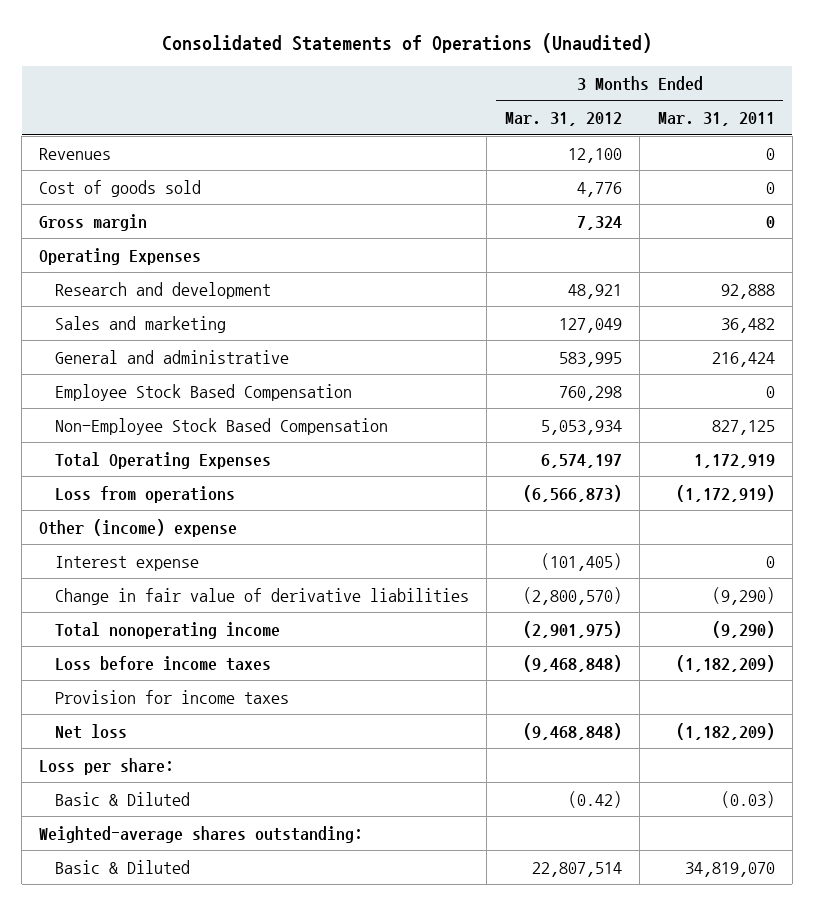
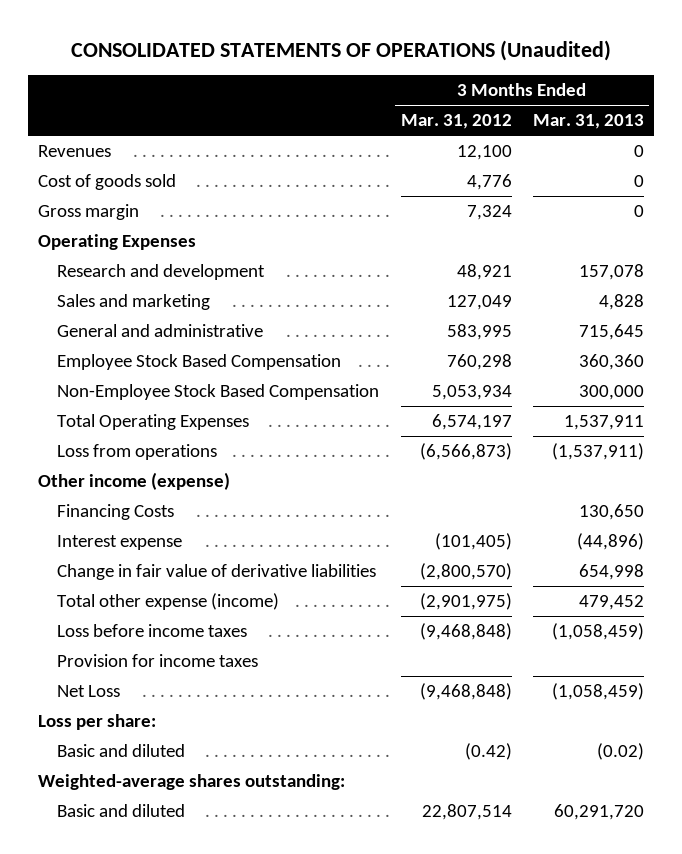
[161,32,652,53] Consolidated Statements of Operations (Unaudited) -> [70,39,611,61] CONSOLIDATED STATEMENTS OF OPERATIONS (Unaudited)
[657,112,775,127] Mar. 31, 2011 -> none
none -> [532,114,644,130] Mar. 31, 2013
[39,518,238,537] Other (income) expense -> [38,472,231,491] Other income (expense)
none -> [57,504,175,521] Financing Costs
[55,621,281,639] Total nonoperating income -> [57,593,280,611] Total other expense (income)
[55,723,128,739] Net loss -> [57,685,121,698] Net Loss
[55,791,191,806] Basic & Diluted -> [57,744,186,758] Basic and diluted
[55,859,191,874] Basic & Diluted -> [57,804,186,818] Basic and diluted

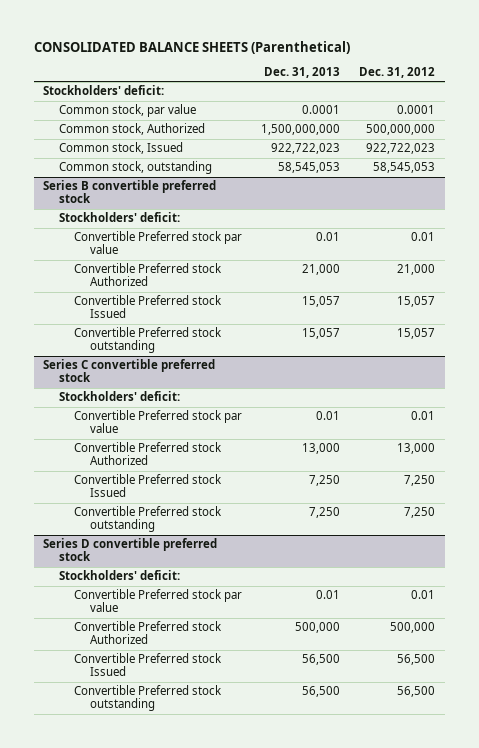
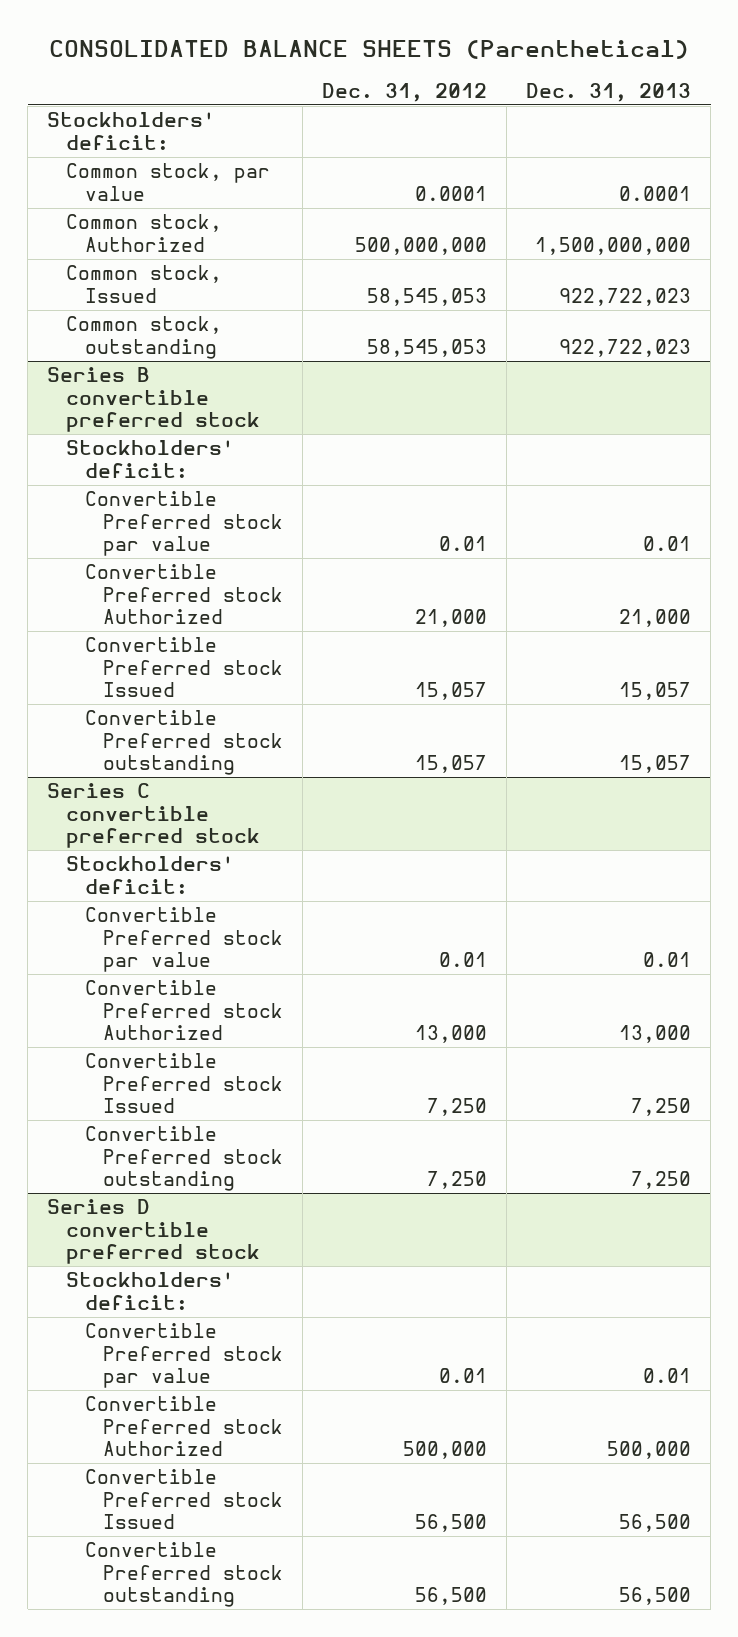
[366,143,436,155] 922,722,023 -> [367,287,488,306] 58,545,053
[278,162,341,174] 58,545,053 -> [559,338,692,357] 922,722,023

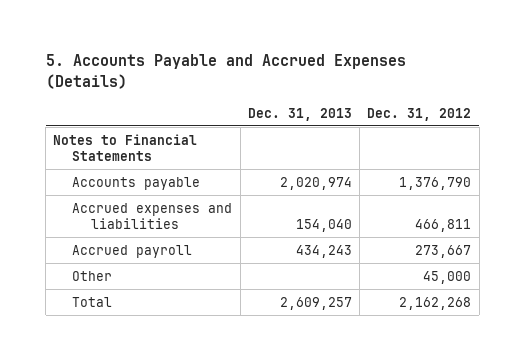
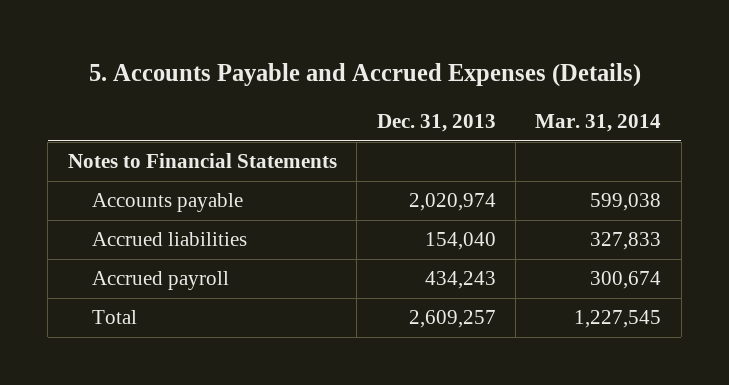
[367,107,472,121] Dec. 31, 2012 -> none
none -> [535,114,662,133] Mar. 31, 2014
[72,202,233,229] Accrued expenses and liabilities -> [91,232,247,247] Accrued liabilities
[72,270,113,281] Other -> none

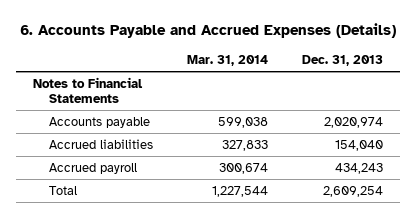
[88,62,641,87] 5. Accounts Payable and Accrued Expenses (Details) -> [19,23,396,39] 6. Accounts Payable and Accrued Expenses (Details)
[408,310,496,329] 2,609,257 -> [322,185,383,197] 2,609,254
[574,310,662,329] 1,227,545 -> [212,185,269,197] 1,227,544

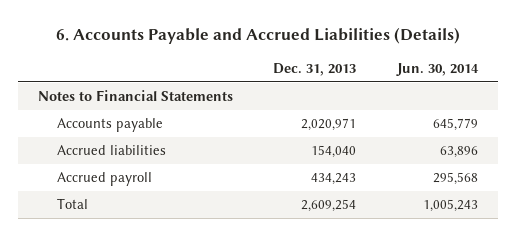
[19,23,396,39] 6. Accounts Payable and Accrued Expenses (Details) -> [55,27,460,45] 6. Accounts Payable and Accrued Liabilities (Details)
[187,54,269,66] Mar. 31, 2014 -> none
none -> [395,62,479,76] Jun. 30, 2014
[323,116,383,128] 2,020,974 -> [301,118,357,132] 2,020,971

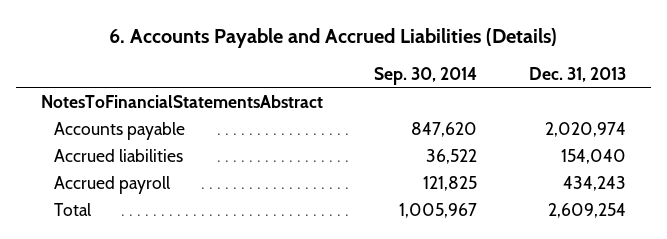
[395,62,479,76] Jun. 30, 2014 -> none
none -> [374,66,478,85] Sep. 30, 2014
[37,90,233,102] Notes to Financial Statements -> [41,94,324,108] NotesToFinancialStatementsAbstract
[301,118,357,132] 2,020,971 -> [544,121,626,137] 2,020,974

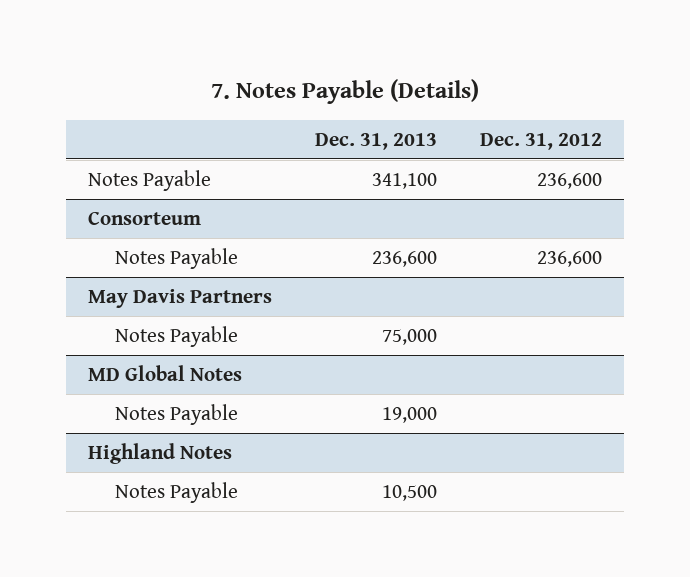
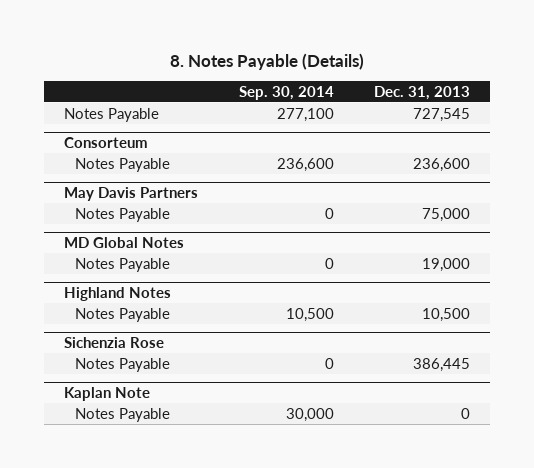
[211,79,480,105] 7. Notes Payable (Details) -> [170,52,365,70] 8. Notes Payable (Details)
[480,132,603,150] Dec. 31, 2012 -> none
none -> [238,85,334,100] Sep. 30, 2014
[372,173,438,190] 341,100 -> [413,107,471,122] 727,545
none -> [64,336,165,348] Sichenzia Rose
none -> [74,357,170,372] Notes Payable
none -> [64,386,151,401] Kaplan Note
none -> [74,407,170,422] Notes Payable

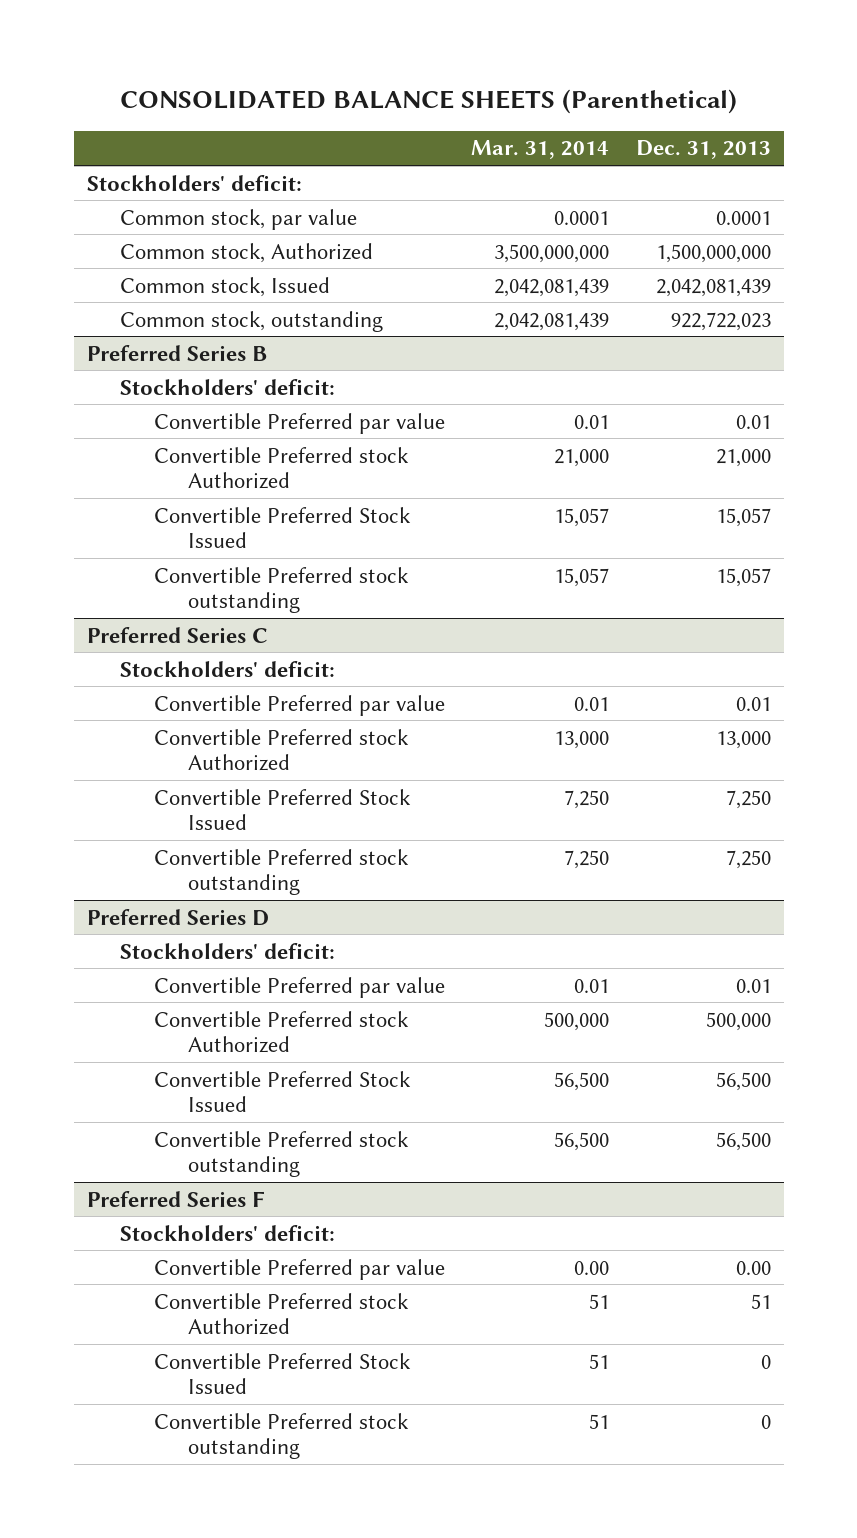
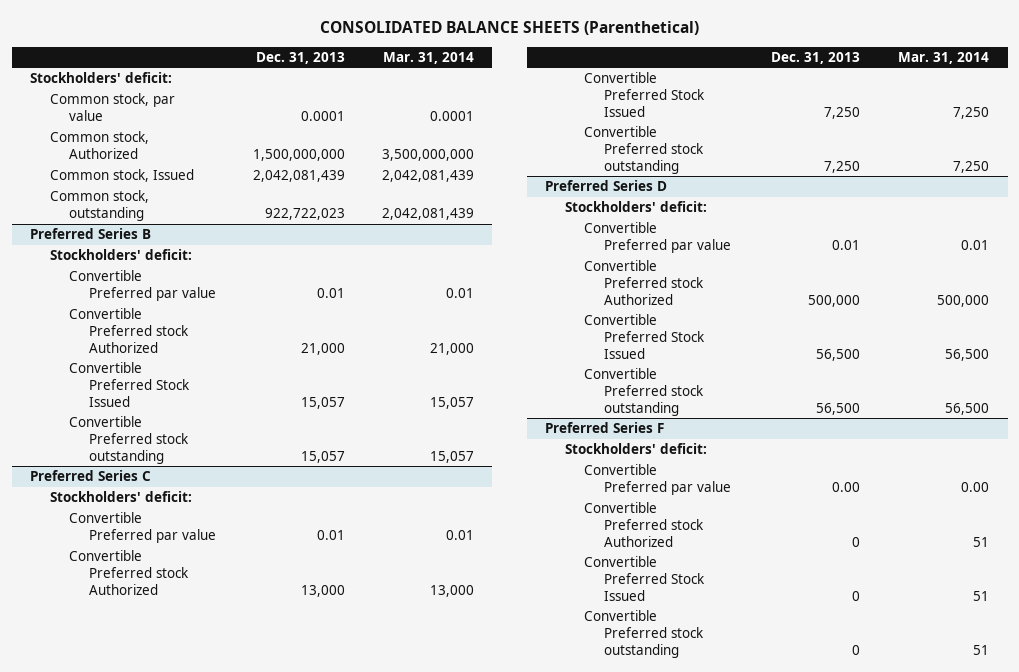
[750,1293,771,1309] 51 -> [851,536,860,547] 0

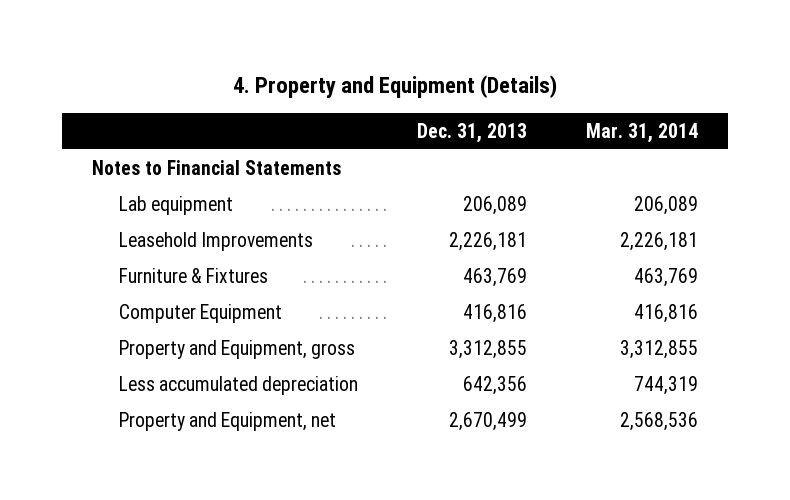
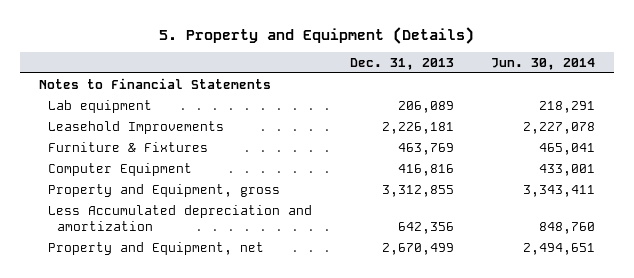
[232,74,557,98] 4. Property and Equipment (Details) -> [158,26,474,44] 5. Property and Equipment (Details)
[586,122,699,143] Mar. 31, 2014 -> none
none -> [491,58,596,71] Jun. 30, 2014
[118,376,358,396] Less accumulated depreciation -> [47,204,312,232] Less Accumulated depreciation and amortization

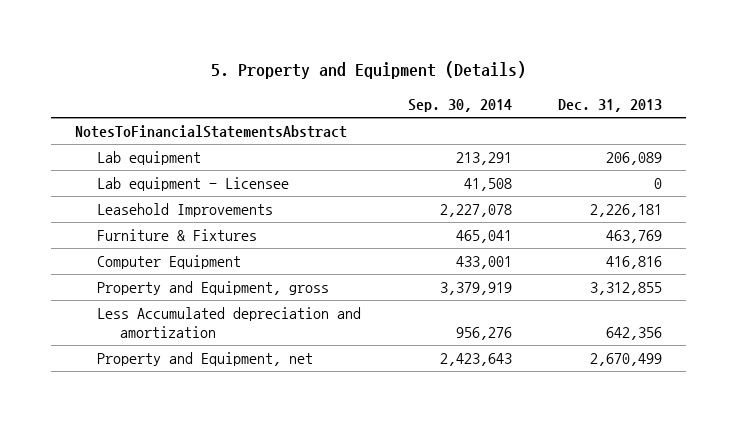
[491,58,596,71] Jun. 30, 2014 -> none
none -> [407,99,512,113] Sep. 30, 2014
[38,77,271,89] Notes to Financial Statements -> [74,125,347,139] NotesToFinancialStatementsAbstract
none -> [97,177,290,192] Lab equipment - Licensee

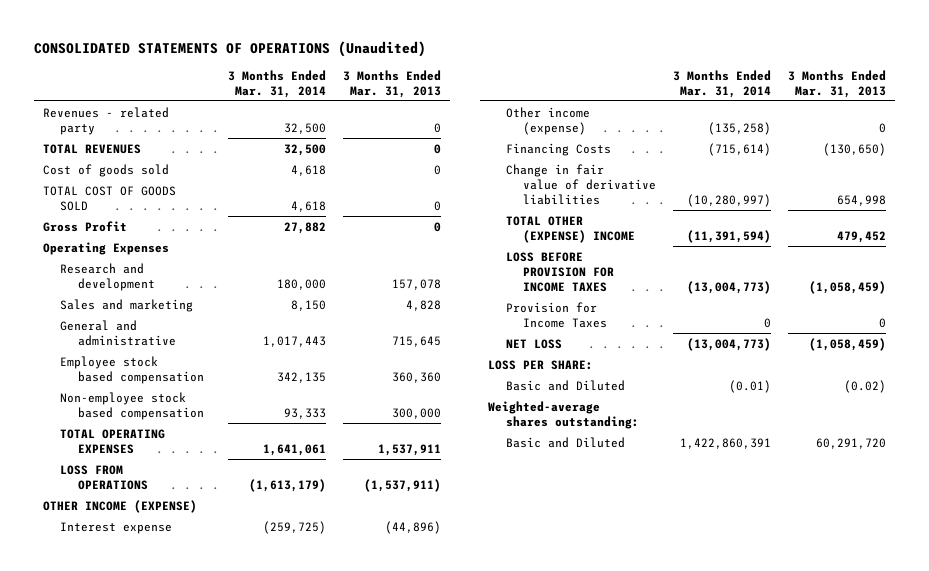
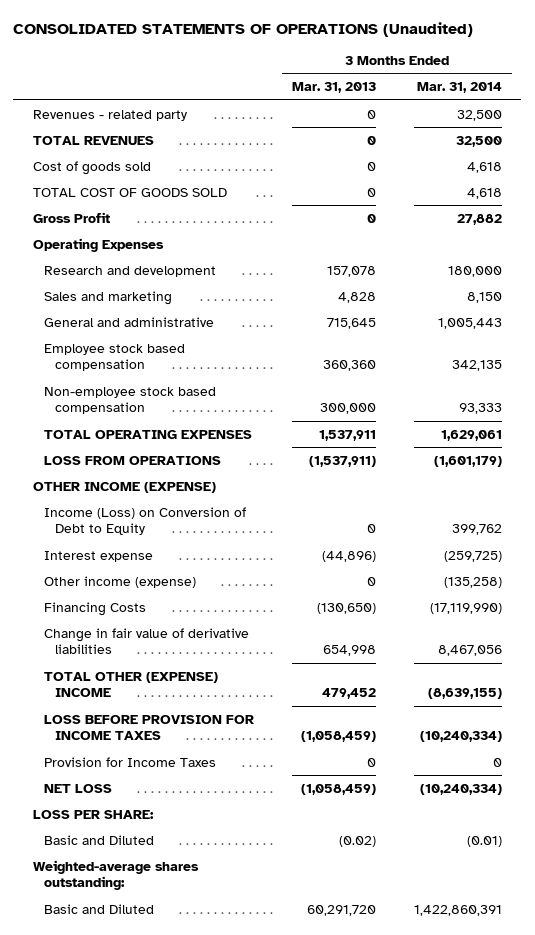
[262,335,326,347] 1,017,443 -> [438,317,503,329] 1,005,443
[262,443,326,456] 1,641,061 -> [441,429,503,441] 1,629,061
[248,478,326,492] (1,613,179) -> [434,455,503,467] (1,601,179)
none -> [43,506,246,536] Income (Loss) on Conversion of Debt to Equity
[708,142,772,156] (715,614) -> [430,602,503,614] (17,119,990)
[687,193,772,207] (10,280,997) -> [438,645,503,657] 8,467,056
[687,229,772,243] (11,391,594) -> [428,688,503,700] (8,639,155)
[687,280,772,294] (13,004,773) -> [420,731,503,743] (10,240,334)
[687,337,772,351] (13,004,773) -> [420,783,503,795] (10,240,334)

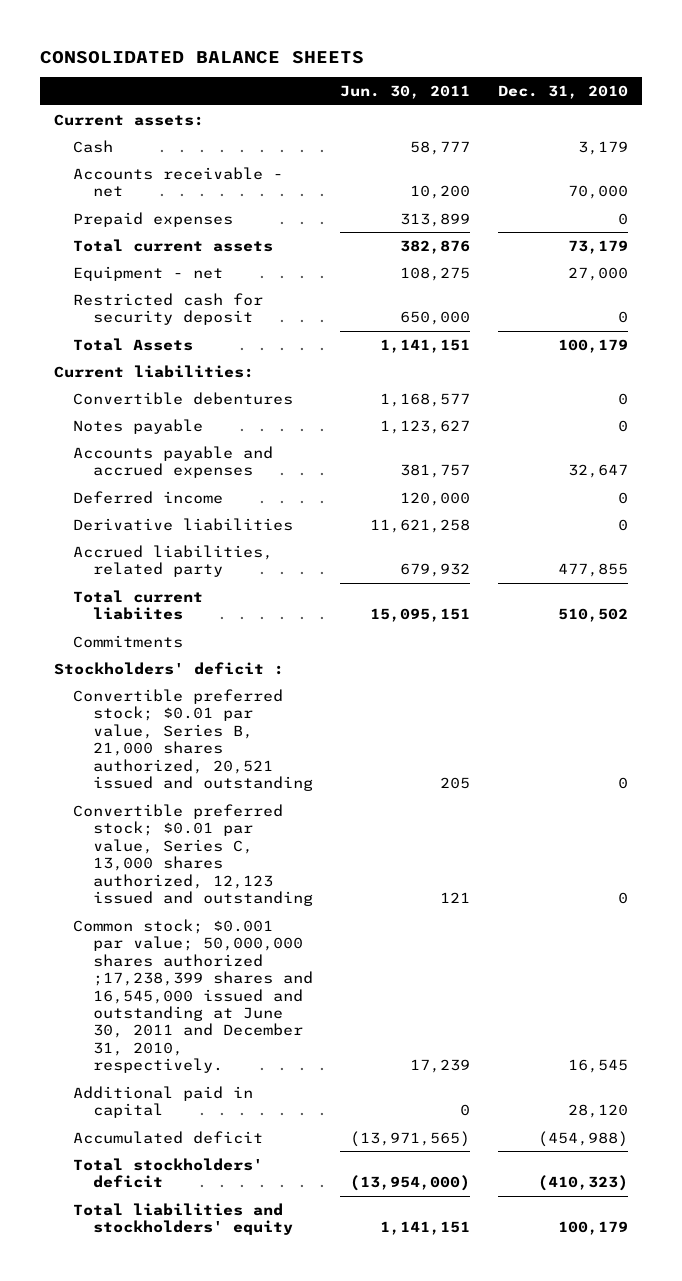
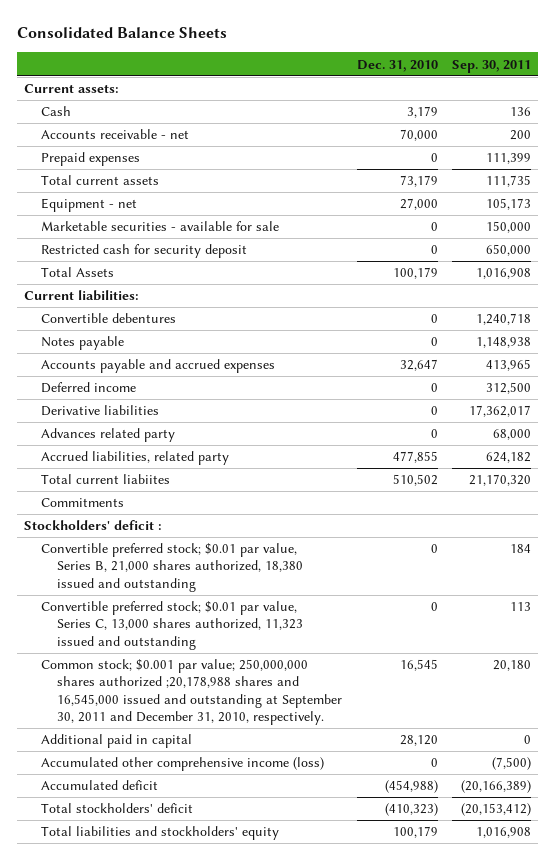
[39,50,364,64] CONSOLIDATED BALANCE SHEETS -> [16,27,227,39] Consolidated Balance Sheets
[340,84,471,99] Jun. 30, 2011 -> none
none -> [451,59,531,73] Sep. 30, 2011
none -> [40,221,279,232] Marketable securities - available for sale
none -> [40,428,175,443] Advances related party
[73,688,313,791] Convertible preferred stock; $0.01 par value, Series B, 21,000 shares authorized, 20,521 issued and outstanding -> [40,543,304,592] Convertible preferred stock; $0.01 par value, Series B, 21,000 shares authorized, 18,380 issued and outstanding
[73,803,313,906] Convertible preferred stock; $0.01 par value, Series C, 13,000 shares authorized, 12,123 issued and outstanding -> [40,601,304,650] Convertible preferred stock; $0.01 par value, Series C, 13,000 shares authorized, 11,323 issued and outstanding
[73,918,313,1074] Common stock; $0.001 par value; 50,000,000 shares authorized ;17,238,399 shares and 16,545,000 issued and outstanding at June 30, 2011 and December 31, 2010, respectively. -> [40,659,343,726] Common stock; $0.001 par value; 250,000,000 shares authorized ;20,178,988 shares and 16,545,000 issued and outstanding at September 30, 2011 and December 31, 2010, respectively.
none -> [40,757,324,772] Accumulated other comprehensive income (loss)

